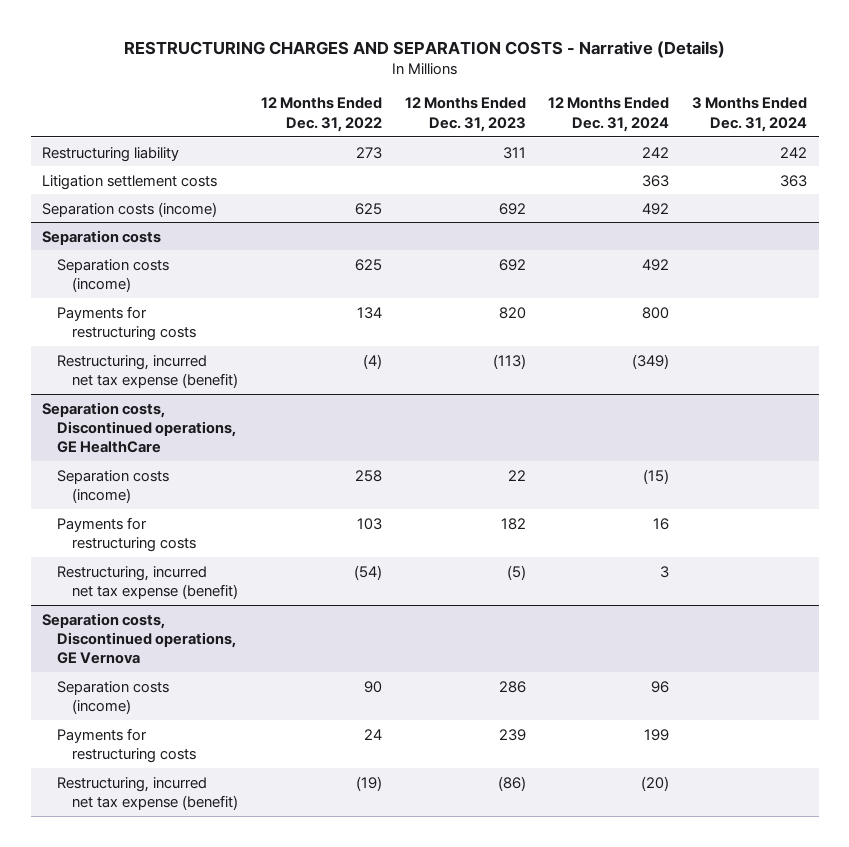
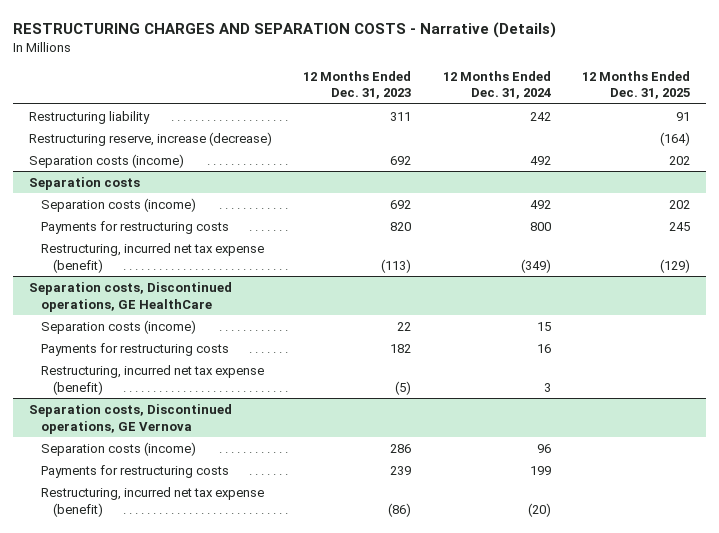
[260,97,382,132] 12 Months Ended Dec. 31, 2022 -> none
[692,97,808,132] 3 Months Ended Dec. 31, 2024 -> none
none -> [582,70,691,100] 12 Months Ended Dec. 31, 2025
[42,174,218,190] Litigation settlement costs -> none
none -> [28,131,272,146] Restructuring reserve, increase (decrease)
[643,468,670,484] (15) -> [536,321,551,331] 15

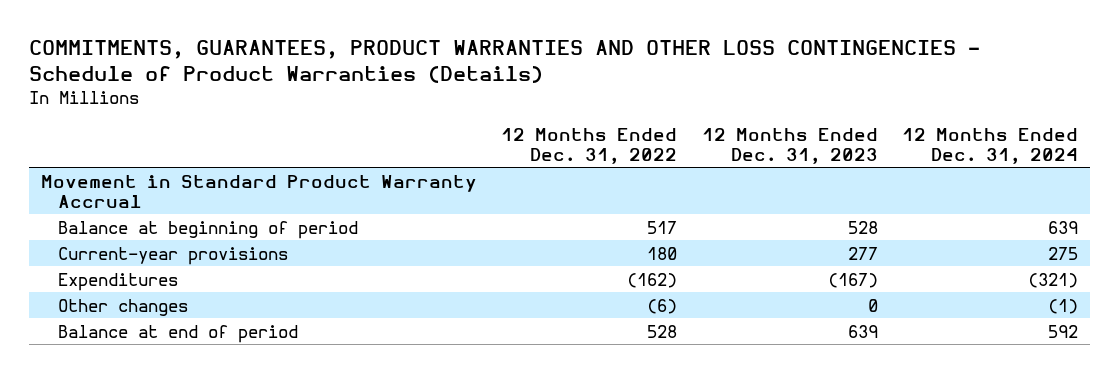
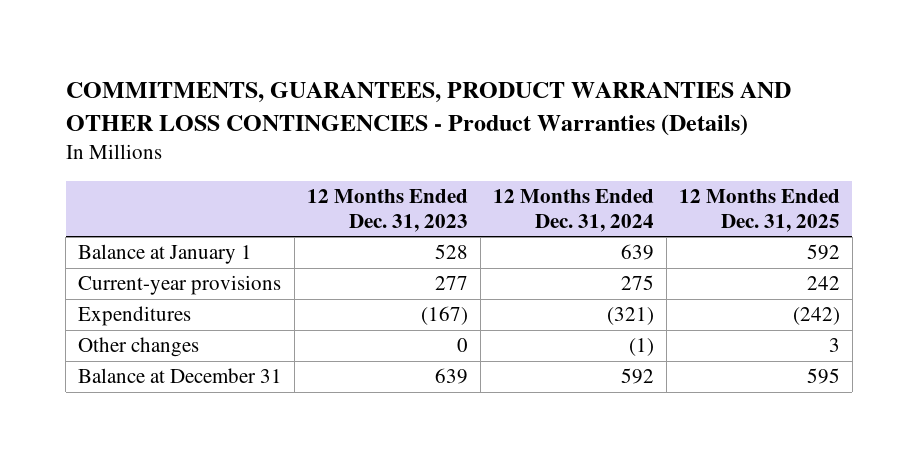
[28,40,980,84] COMMITMENTS, GUARANTEES, PRODUCT WARRANTIES AND OTHER LOSS CONTINGENCIES - Schedule of Product Warranties (Details) -> [65,82,791,136] COMMITMENTS, GUARANTEES, PRODUCT WARRANTIES AND OTHER LOSS CONTINGENCIES - Product Warranties (Details)
[501,127,678,164] 12 Months Ended Dec. 31, 2022 -> none
none -> [678,188,840,232] 12 Months Ended Dec. 31, 2025
[41,174,478,208] Movement in Standard Product Warranty Accrual -> none
[58,220,359,239] Balance at beginning of period -> [77,244,252,265] Balance at January 1
[58,324,299,343] Balance at end of period -> [77,368,282,384] Balance at December 31

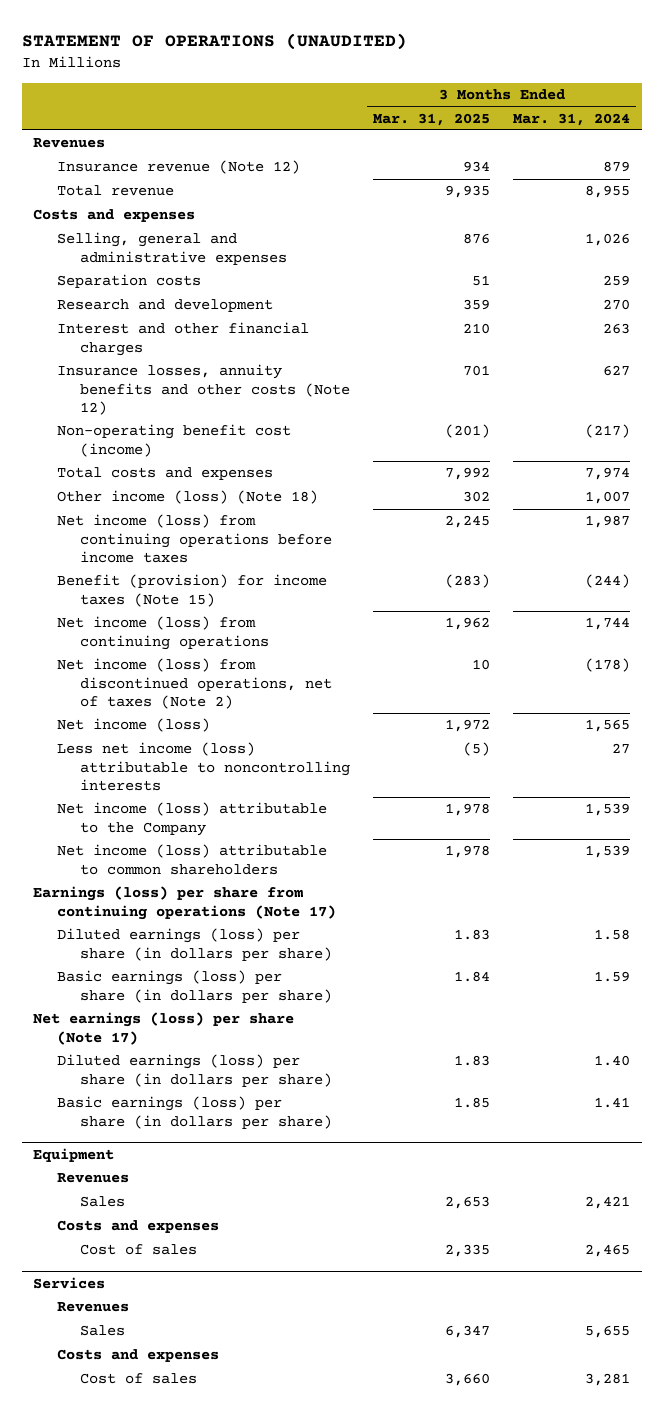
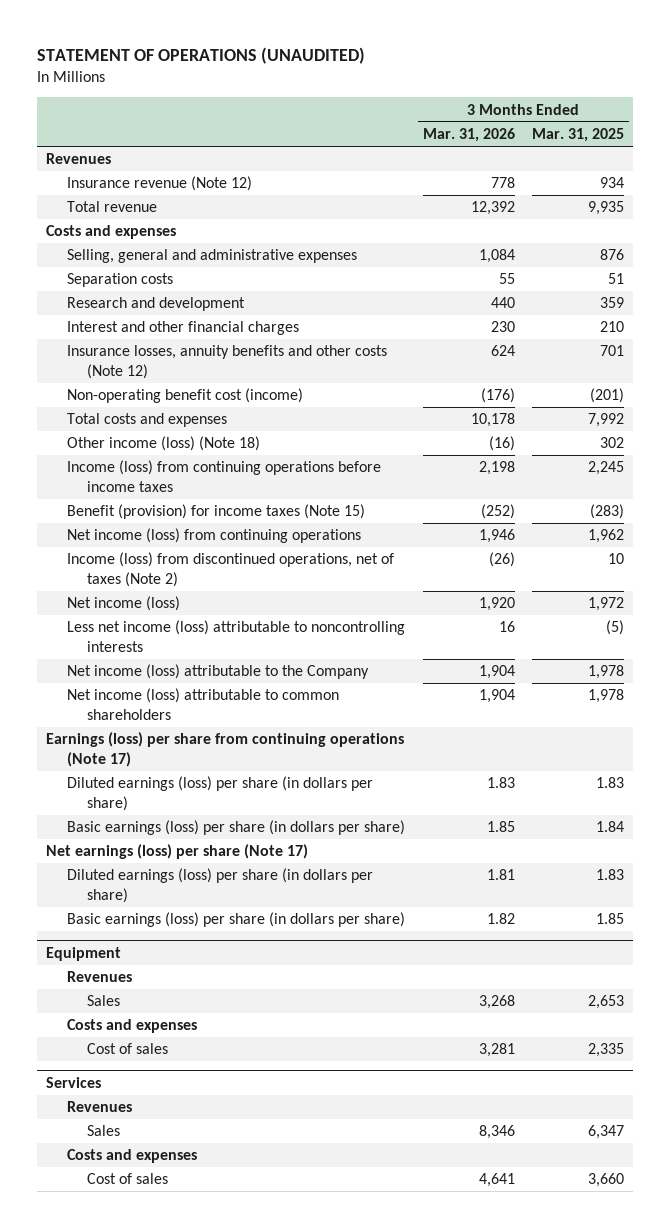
[513,112,631,126] Mar. 31, 2024 -> none
none -> [422,127,515,142] Mar. 31, 2026
[56,514,333,564] Net income (loss) from continuing operations before income taxes -> [66,460,381,492] Income (loss) from continuing operations before income taxes
[56,658,333,710] Net income (loss) from discontinued operations, net of taxes (Note 2) -> [66,552,394,587] Income (loss) from discontinued operations, net of taxes (Note 2)

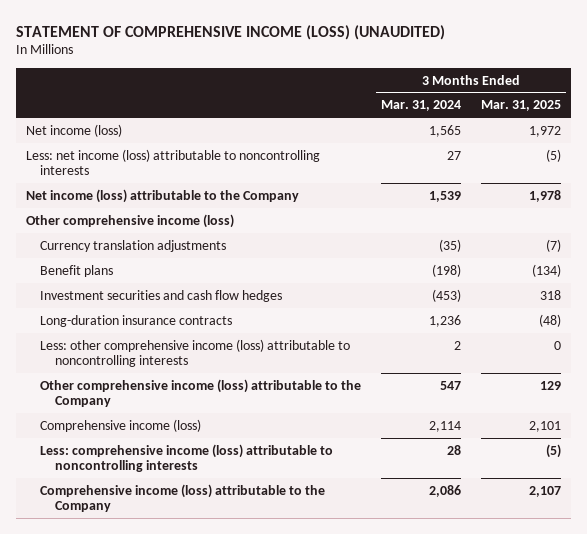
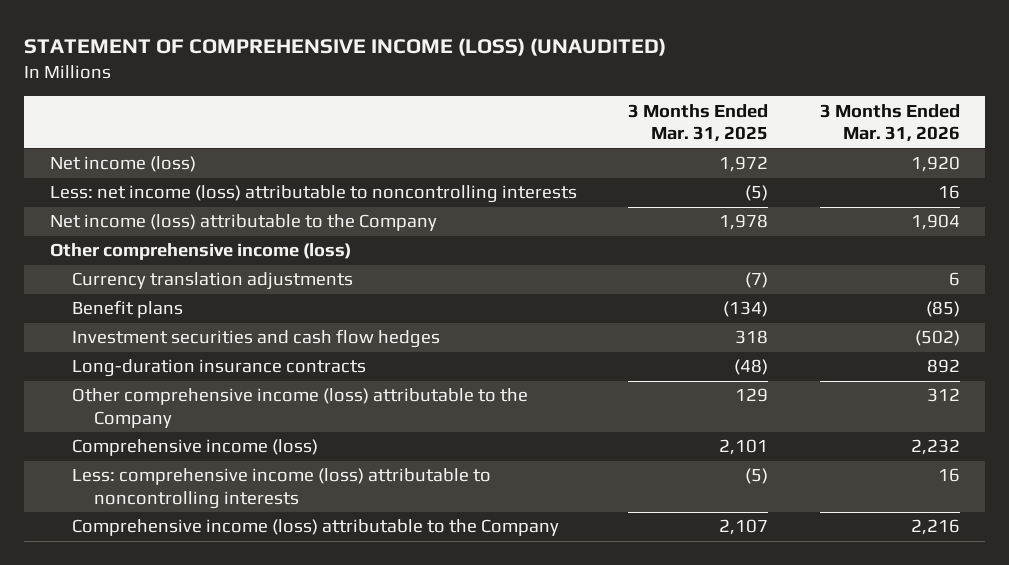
[381,100,462,112] Mar. 31, 2024 -> none
none -> [819,103,960,143] 3 Months Ended Mar. 31, 2026
[40,338,351,368] Less: other comprehensive income (loss) attributable to noncontrolling interests -> none

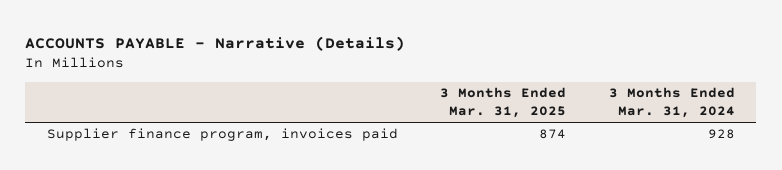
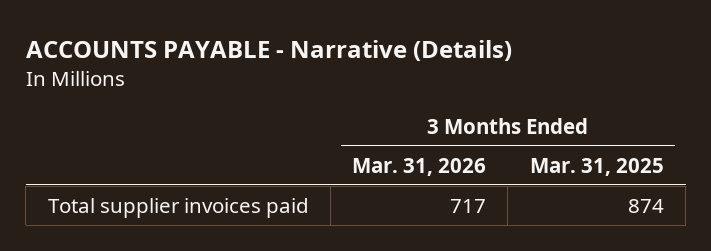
[609,87,736,119] 3 Months Ended Mar. 31, 2024 -> none
none -> [352,157,487,176] Mar. 31, 2026
[46,128,398,142] Supplier finance program, invoices paid -> [47,198,309,219] Total supplier invoices paid

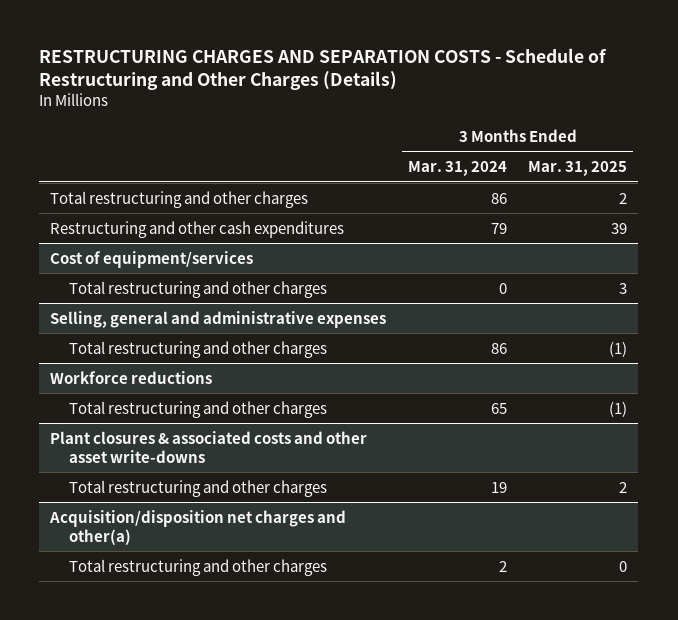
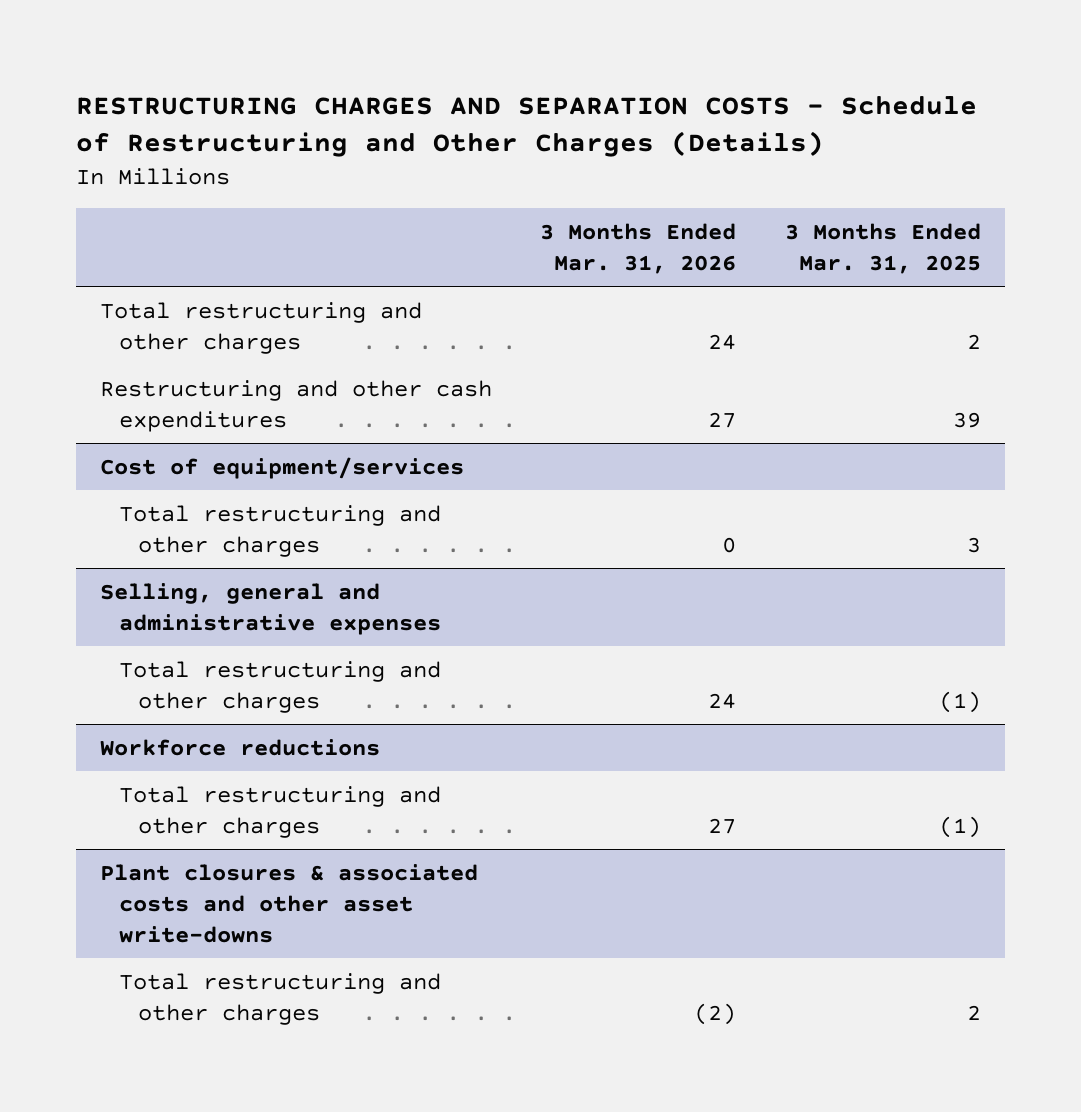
[407,161,507,177] Mar. 31, 2024 -> none
none -> [540,222,737,274] 3 Months Ended Mar. 31, 2026
[49,509,347,545] Acquisition/disposition net charges and other(a) -> none
[68,558,327,576] Total restructuring and other charges -> none

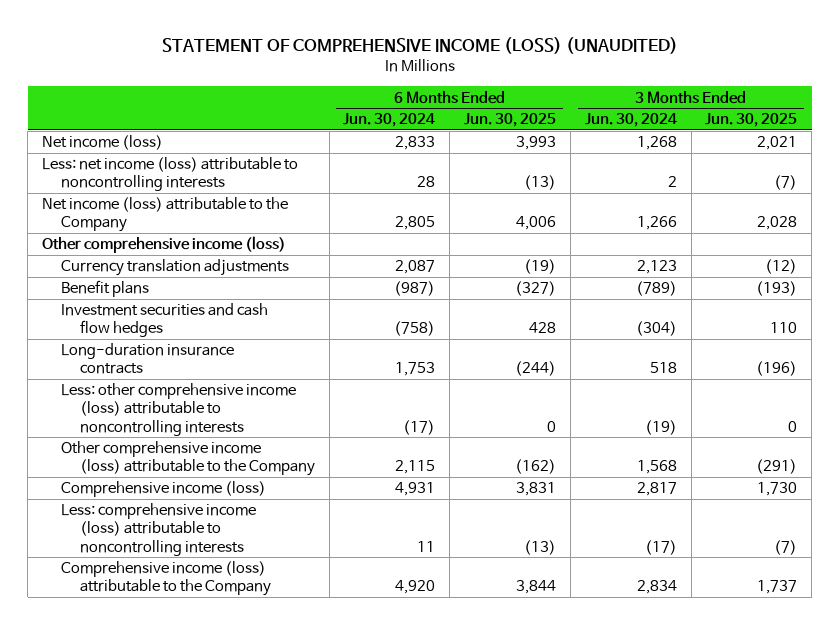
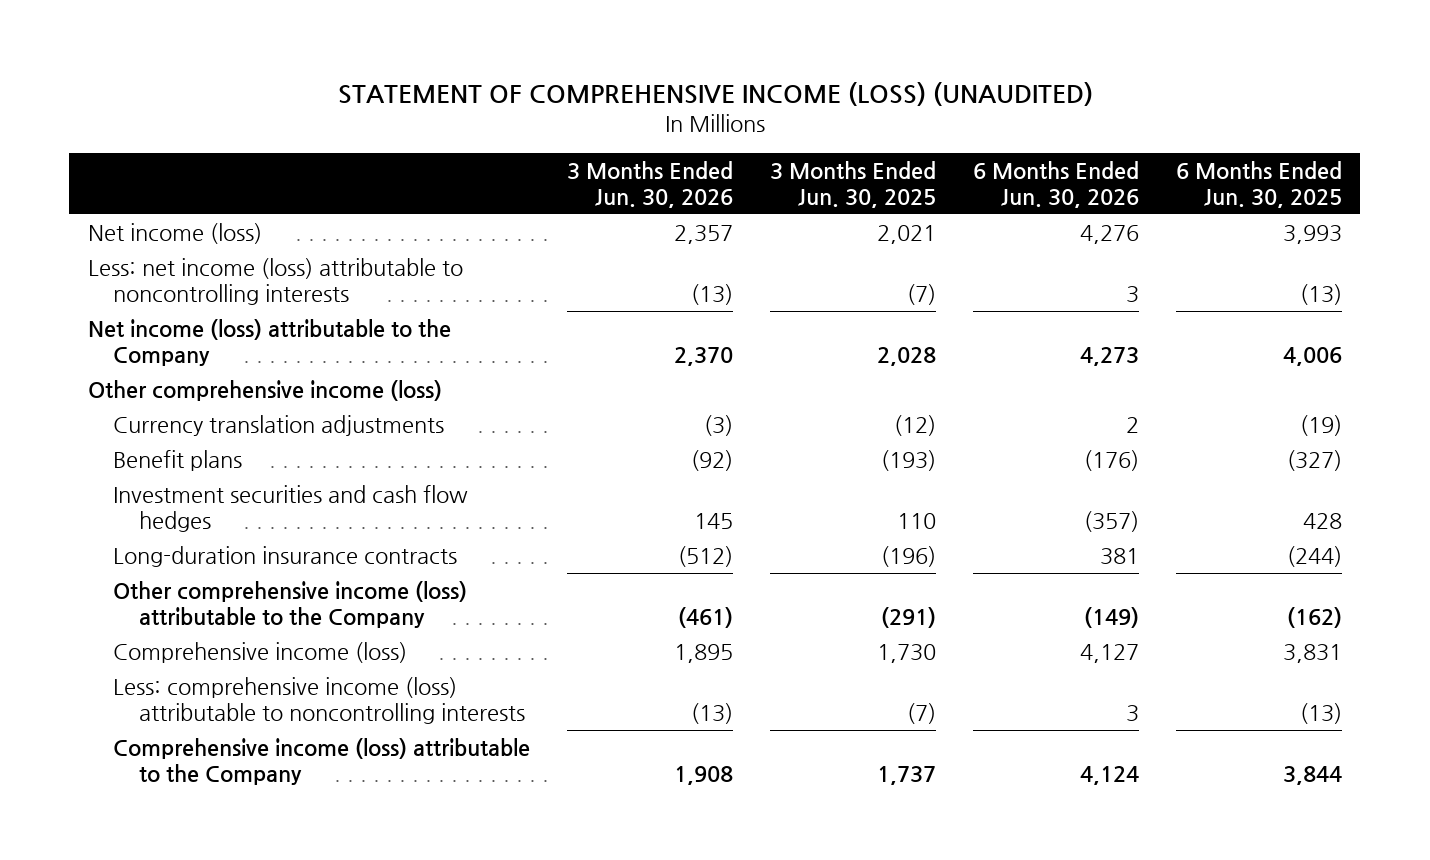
[343,113,436,128] Jun. 30, 2024 -> none
[584,113,677,128] Jun. 30, 2024 -> none
none -> [567,160,734,208] 3 Months Ended Jun. 30, 2026
none -> [972,160,1139,208] 6 Months Ended Jun. 30, 2026
[60,383,296,436] Less: other comprehensive income (loss) attributable to noncontrolling interests -> none

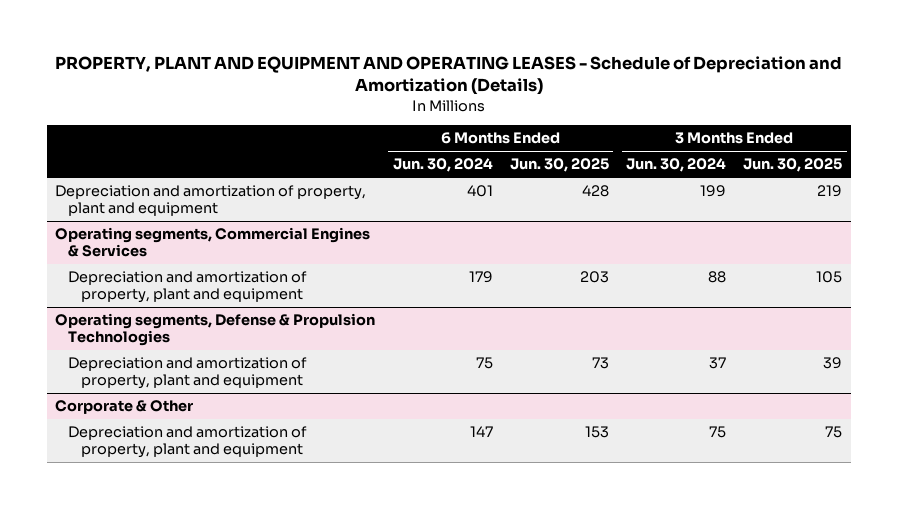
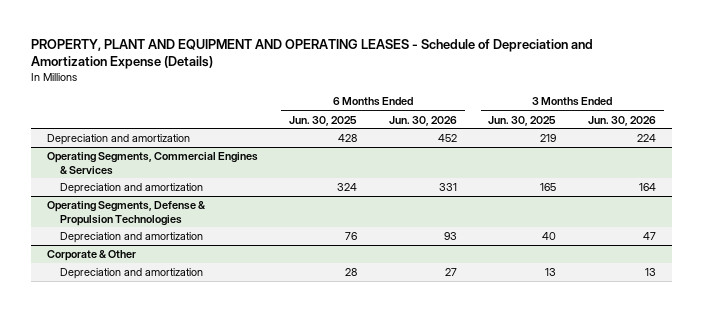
[54,56,842,96] PROPERTY, PLANT AND EQUIPMENT AND OPERATING LEASES - Schedule of Depreciation and Amortization (Details) -> [31,38,594,69] PROPERTY, PLANT AND EQUIPMENT AND OPERATING LEASES - Schedule of Depreciation and Amortization Expense (Details)
[392,158,493,173] Jun. 30, 2024 -> none
[626,158,727,173] Jun. 30, 2024 -> none
none -> [388,115,457,126] Jun. 30, 2026
none -> [587,115,656,126] Jun. 30, 2026
[55,185,367,217] Depreciation and amortization of property, plant and equipment -> [46,134,190,146] Depreciation and amortization
[55,227,371,258] Operating segments, Commercial Engines & Services -> [46,152,258,175] Operating Segments, Commercial Engines & Services
[68,271,308,304] Depreciation and amortization of property, plant and equipment -> [60,183,204,195] Depreciation and amortization
[579,271,609,284] 203 -> [337,183,358,192] 324
[816,271,843,284] 105 -> [540,183,557,192] 165
[55,313,376,347] Operating segments, Defense & Propulsion Technologies -> [46,201,206,226] Operating Segments, Defense & Propulsion Technologies
[68,357,308,390] Depreciation and amortization of property, plant and equipment -> [60,232,204,244] Depreciation and amortization
[591,357,609,370] 73 -> [345,232,358,241] 76
[823,357,843,370] 39 -> [542,232,557,241] 40
[68,426,308,459] Depreciation and amortization of property, plant and equipment -> [60,268,204,280] Depreciation and amortization
[584,426,609,439] 153 -> [345,268,358,277] 28
[825,426,843,439] 75 -> [545,268,557,277] 13

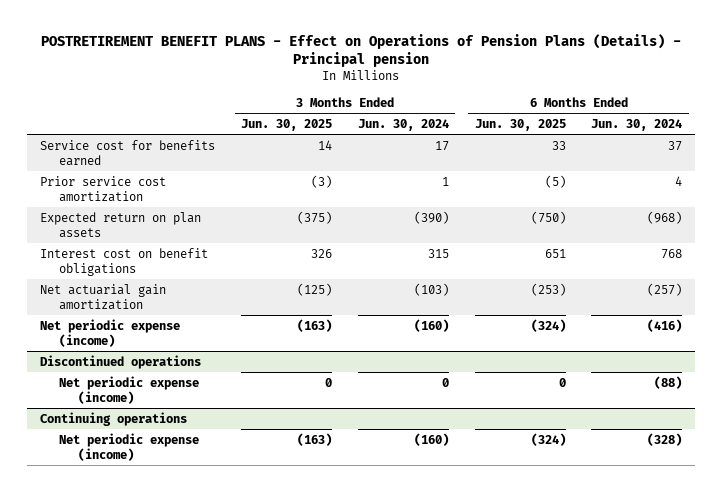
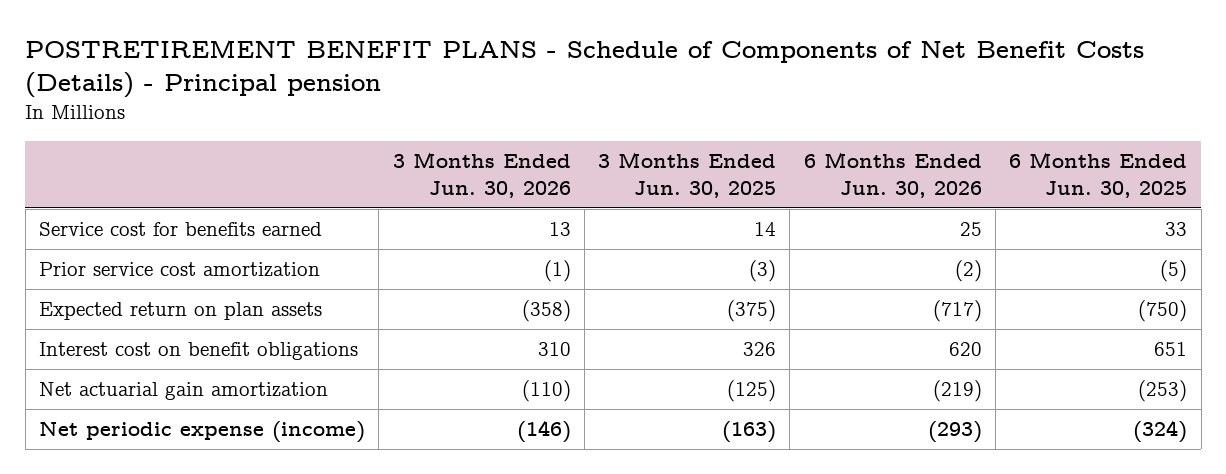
[41,33,682,68] POSTRETIREMENT BENEFIT PLANS - Effect on Operations of Pension Plans (Details) - Principal pension -> [25,39,1145,98] POSTRETIREMENT BENEFIT PLANS - Schedule of Components of Net Benefit Costs (Details) - Principal pension
[357,118,449,131] Jun. 30, 2024 -> none
[591,118,683,131] Jun. 30, 2024 -> none
none -> [392,151,571,198] 3 Months Ended Jun. 30, 2026
none -> [803,151,982,198] 6 Months Ended Jun. 30, 2026
[40,354,202,369] Discontinued operations -> none
[58,375,199,404] Net periodic expense (income) -> none
[40,411,188,426] Continuing operations -> none
[58,432,199,461] Net periodic expense (income) -> none

